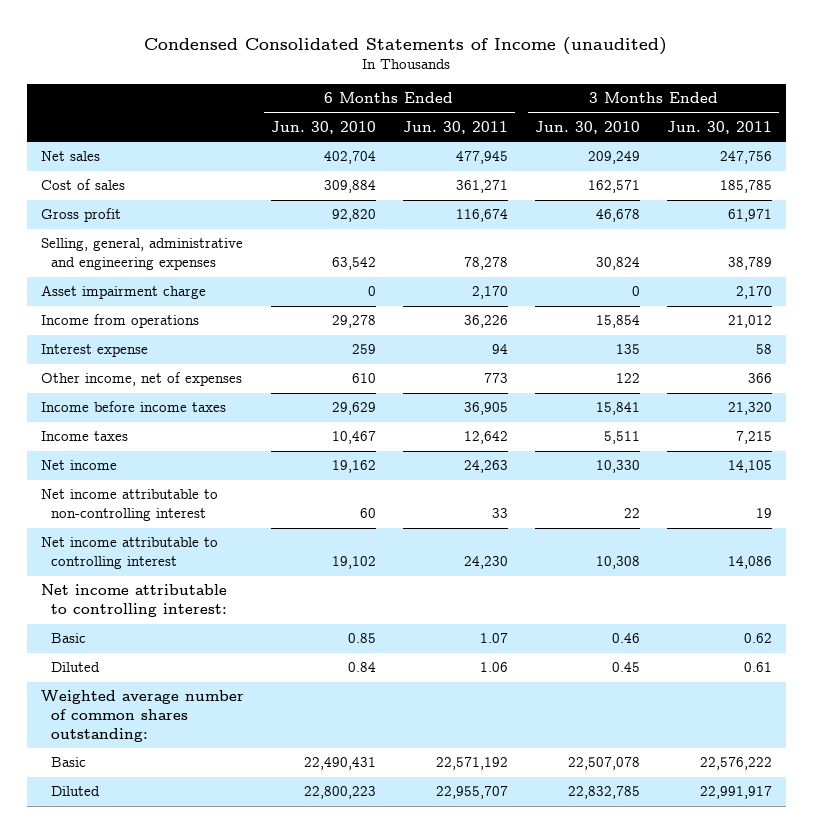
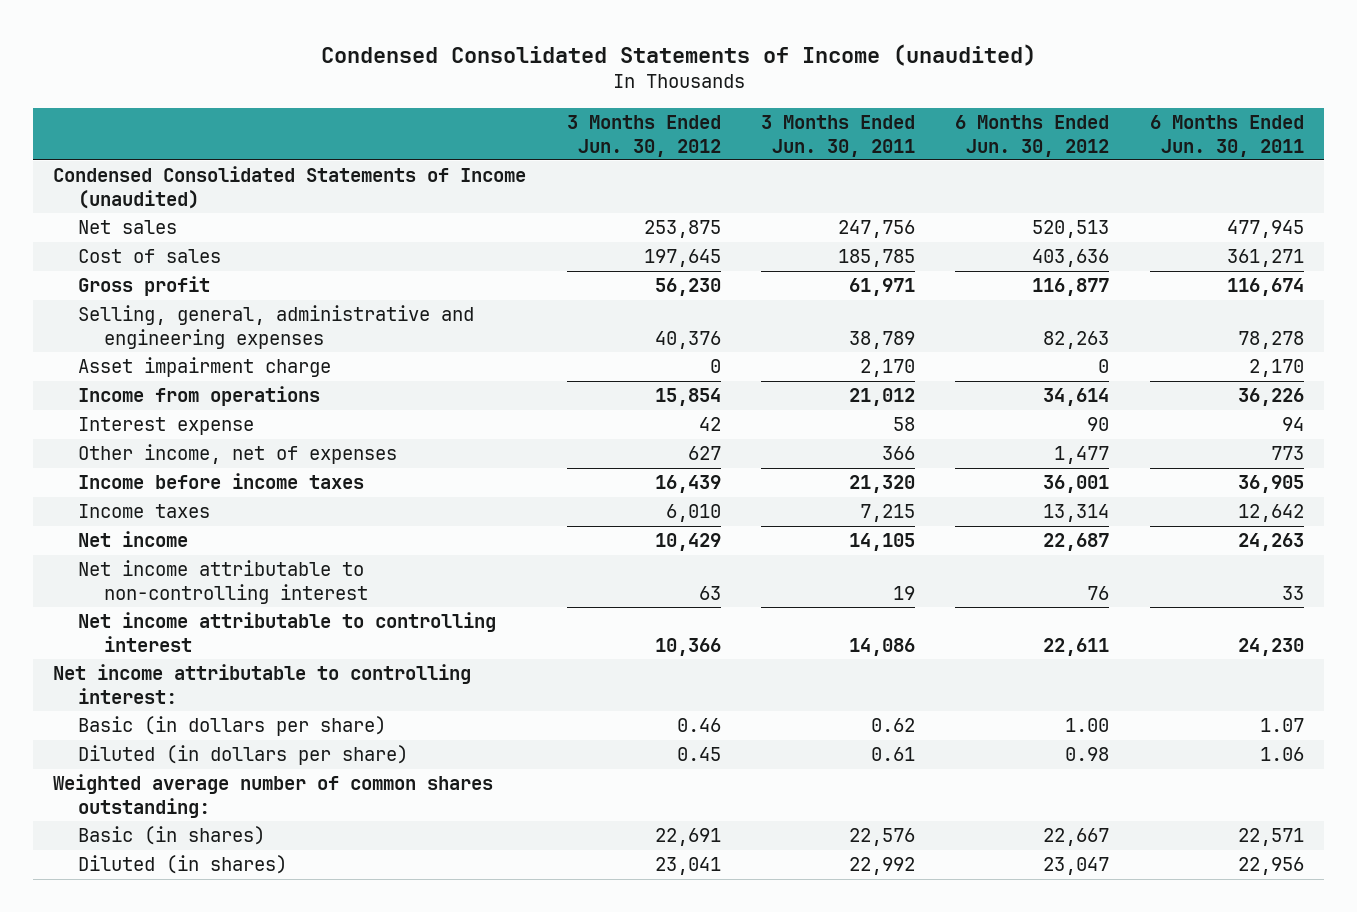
[270,121,376,135] Jun. 30, 2010 -> none
[535,121,641,135] Jun. 30, 2010 -> none
none -> [566,114,721,157] 3 Months Ended Jun. 30, 2012
none -> [955,114,1110,157] 6 Months Ended Jun. 30, 2012
none -> [53,166,527,210] Condensed Consolidated Statements of Income (unaudited)
[51,633,87,644] Basic -> [78,716,387,737] Basic (in dollars per share)
[51,662,101,673] Diluted -> [78,745,409,766] Diluted (in dollars per share)
[51,757,87,768] Basic -> [78,826,266,846] Basic (in shares)
[435,757,508,771] 22,571,192 -> [1237,828,1304,847] 22,571
[700,757,773,771] 22,576,222 -> [849,828,916,847] 22,576
[51,786,101,797] Diluted -> [78,855,288,875] Diluted (in shares)
[435,786,508,800] 22,955,707 -> [1237,857,1304,876] 22,956
[700,786,773,800] 22,991,917 -> [849,857,916,876] 22,992

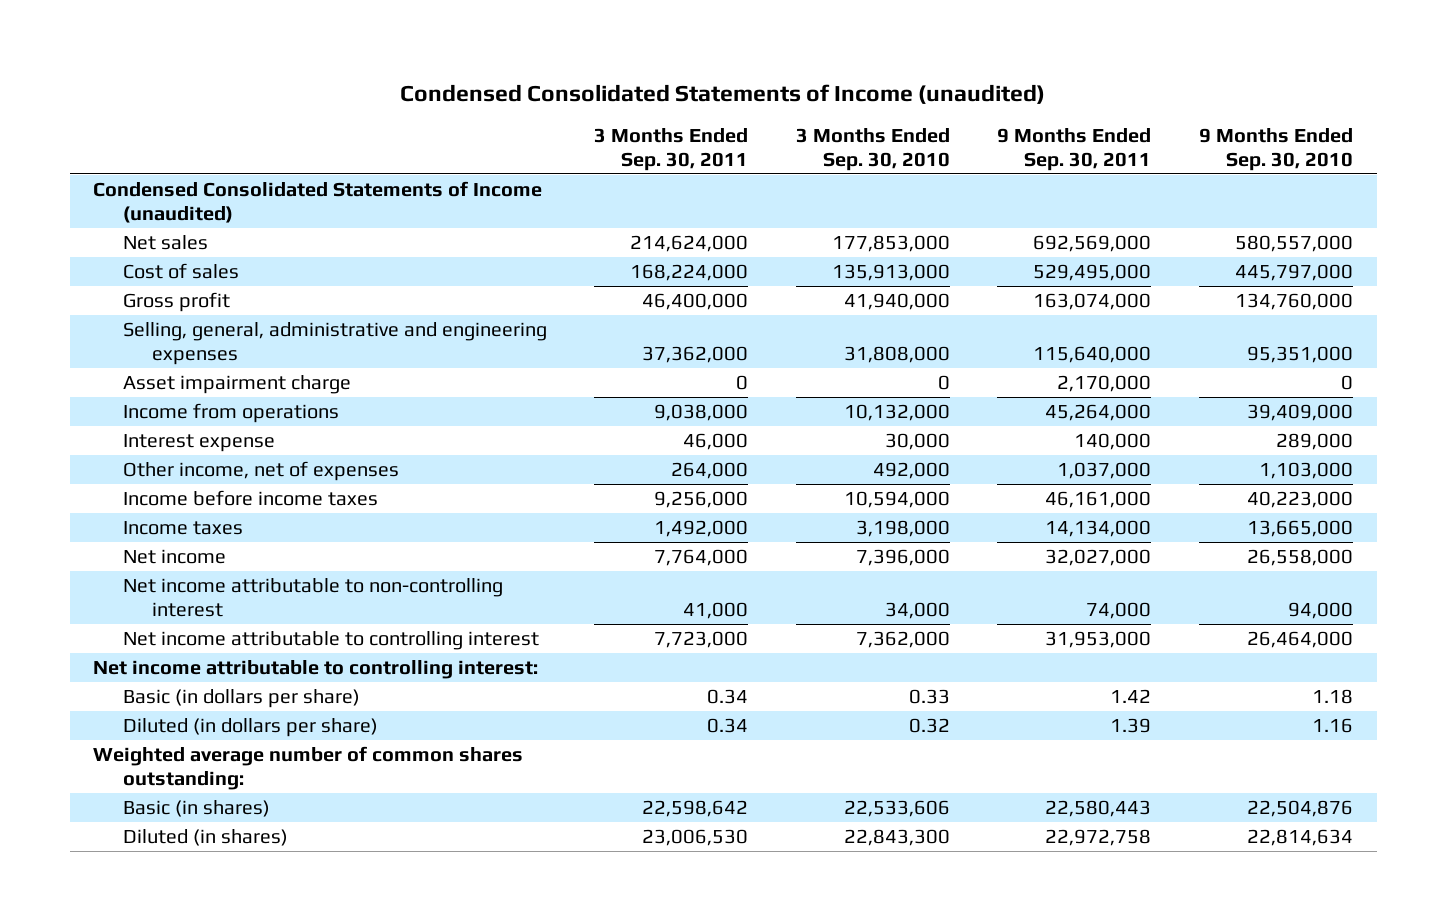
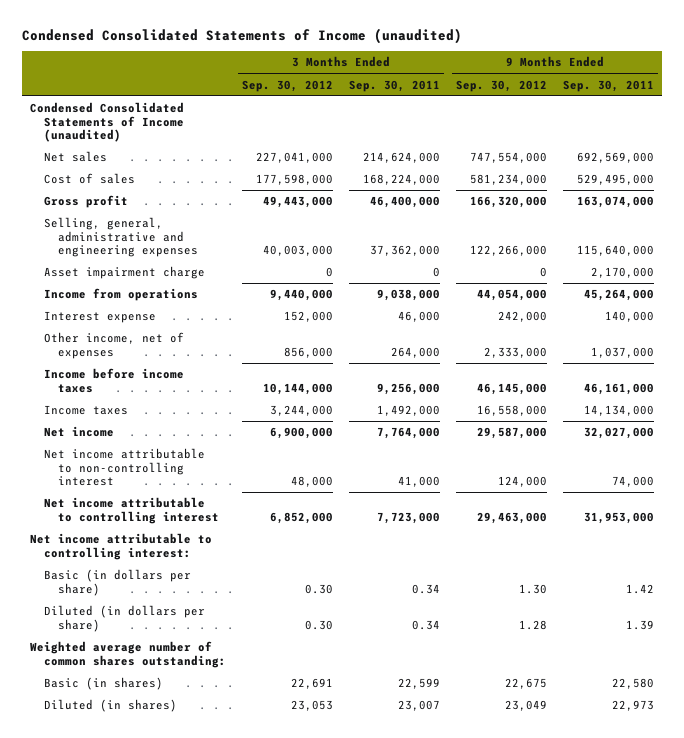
[795,127,950,171] 3 Months Ended Sep. 30, 2010 -> none
[1198,127,1353,171] 9 Months Ended Sep. 30, 2010 -> none
none -> [241,79,333,92] Sep. 30, 2012
none -> [455,79,547,92] Sep. 30, 2012
[642,800,749,818] 22,598,642 -> [397,678,440,690] 22,599
[1045,800,1152,818] 22,580,443 -> [611,678,654,690] 22,580
[642,829,749,847] 23,006,530 -> [397,700,440,712] 23,007
[1045,829,1152,847] 22,972,758 -> [611,700,654,712] 22,973

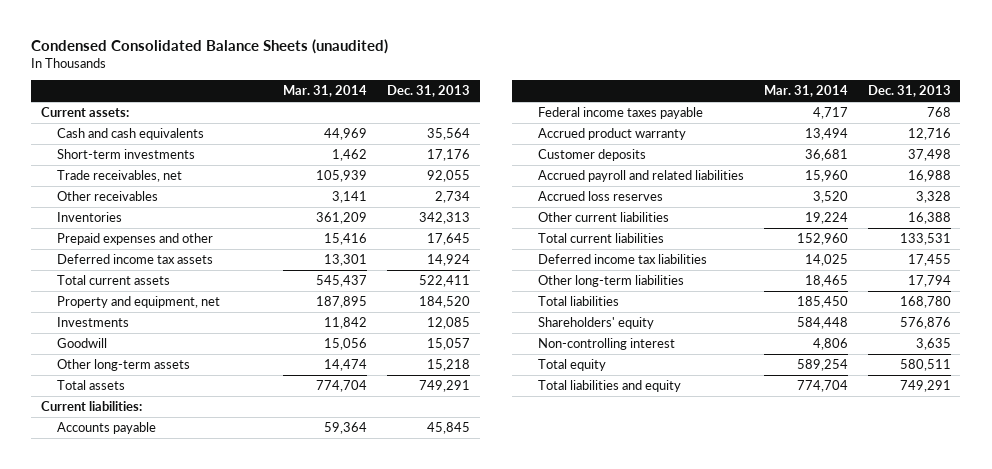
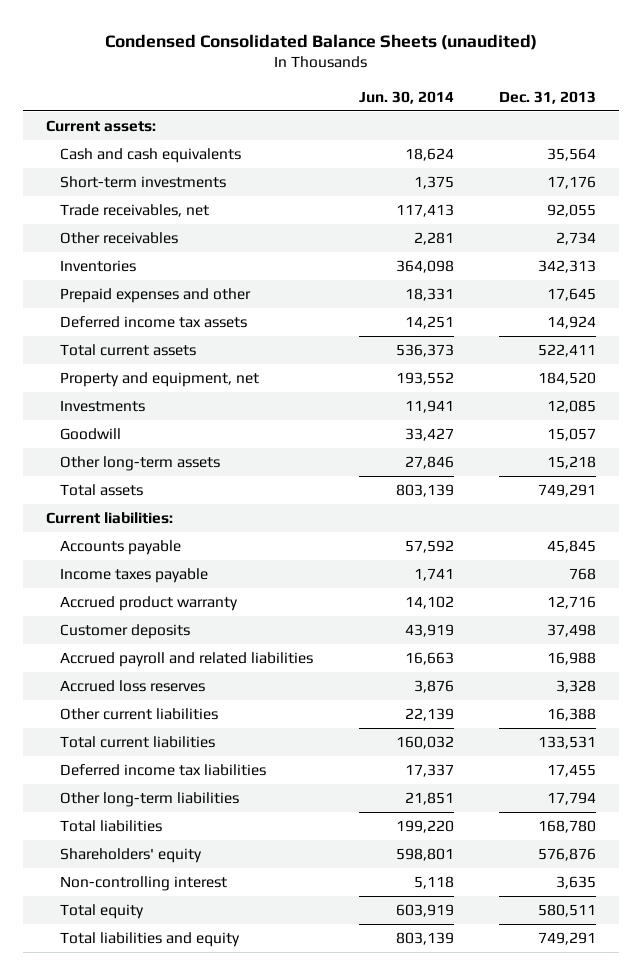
[283,85,368,98] Mar. 31, 2014 -> none
none -> [358,90,454,104] Jun. 30, 2014
[537,107,703,120] Federal income taxes payable -> [60,567,209,583] Income taxes payable

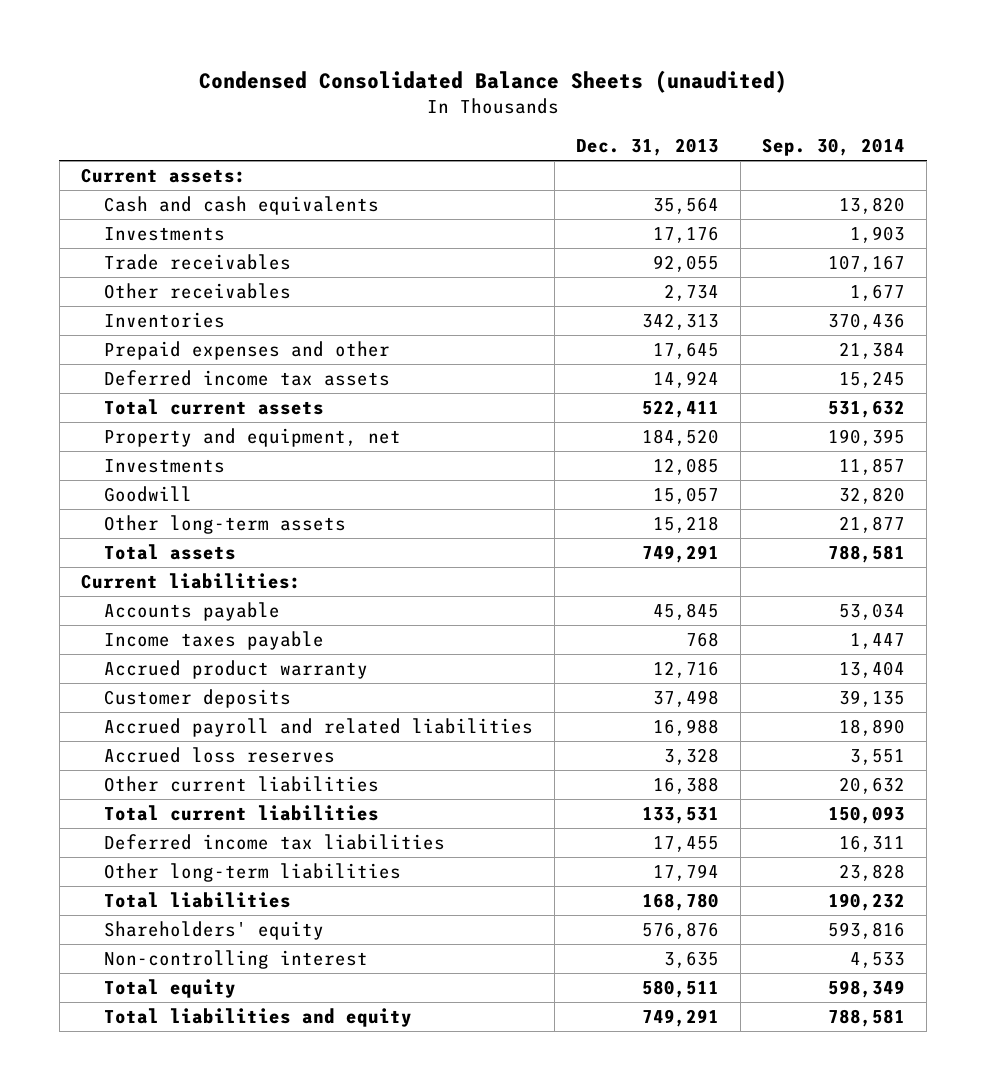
[358,90,454,104] Jun. 30, 2014 -> none
none -> [762,138,906,157] Sep. 30, 2014
[60,175,227,188] Short-term investments -> [104,227,226,242] Investments
[60,203,210,217] Trade receivables, net -> [104,254,292,271] Trade receivables

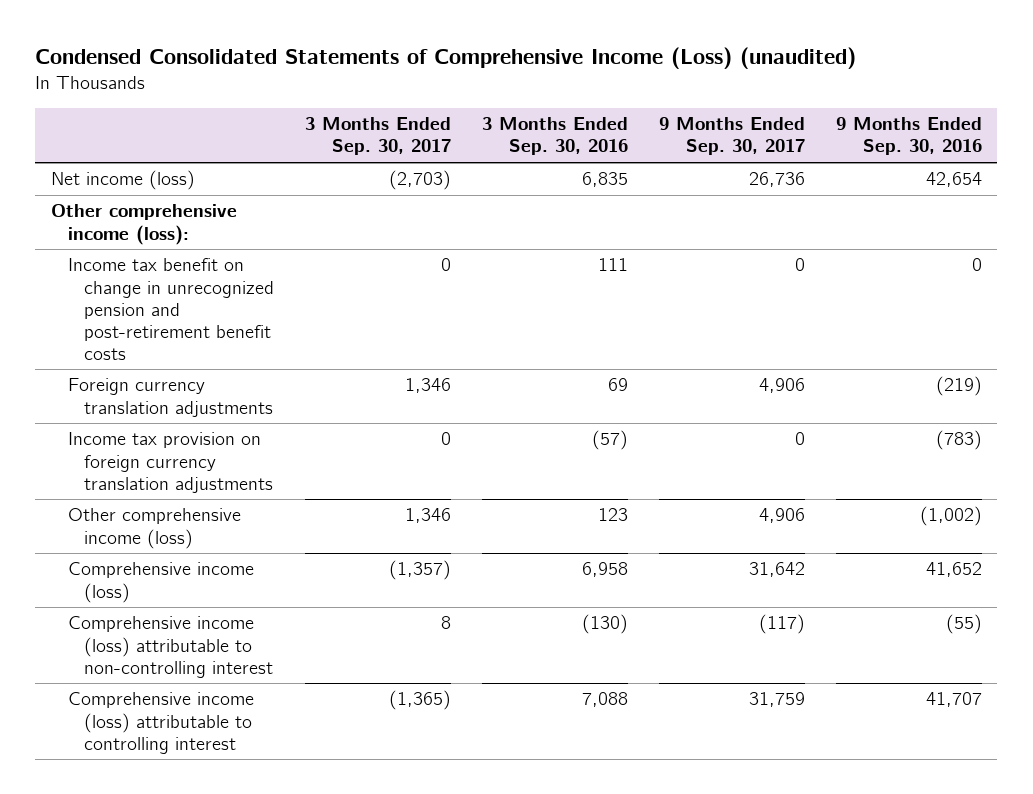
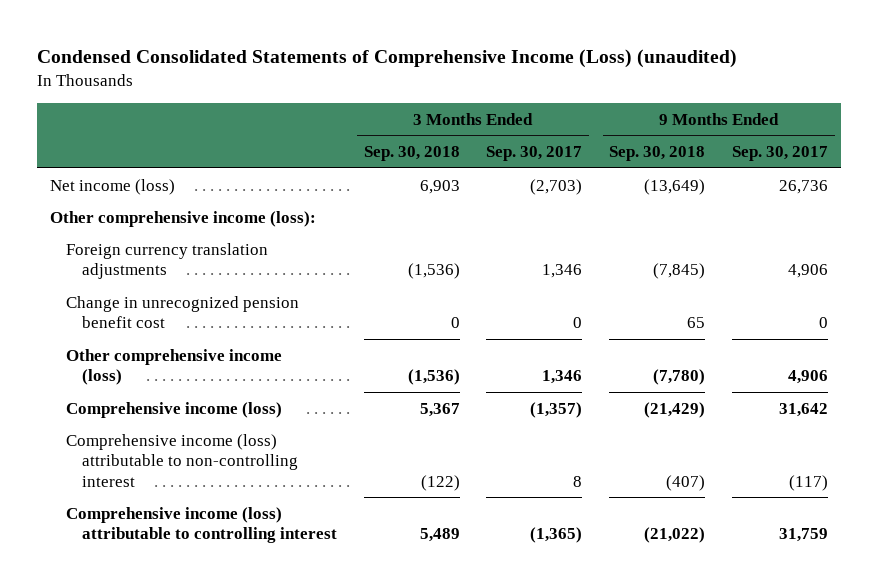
[482,117,629,156] 3 Months Ended Sep. 30, 2016 -> none
[835,117,982,156] 9 Months Ended Sep. 30, 2016 -> none
none -> [363,146,460,162] Sep. 30, 2018
none -> [609,146,706,162] Sep. 30, 2018
[67,258,275,360] Income tax benefit on change in unrecognized pension and post-retirement benefit costs -> none
[67,432,274,493] Income tax provision on foreign currency translation adjustments -> none
none -> [65,295,299,329] Change in unrecognized pension benefit cost

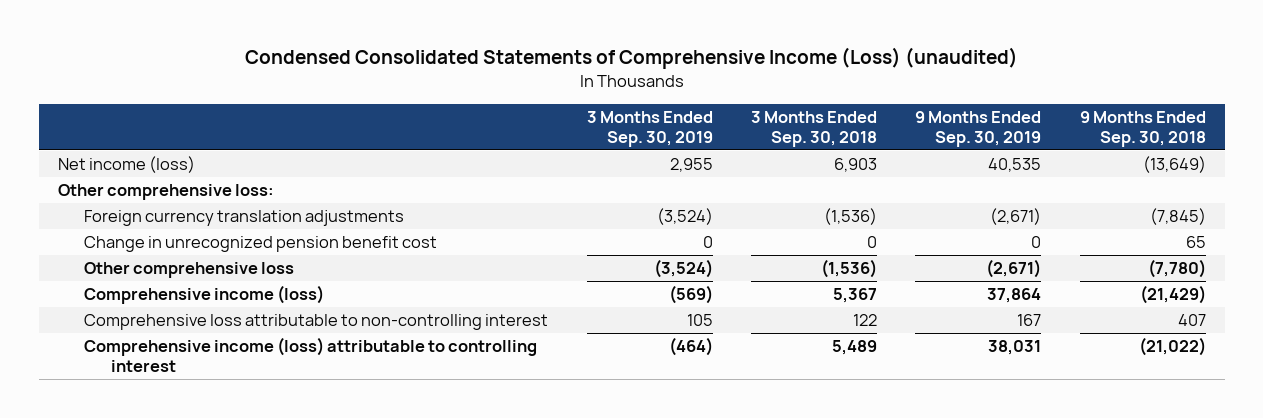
[486,146,583,162] Sep. 30, 2017 -> none
[731,146,828,162] Sep. 30, 2017 -> none
none -> [586,110,713,148] 3 Months Ended Sep. 30, 2019
none -> [915,110,1042,148] 9 Months Ended Sep. 30, 2019
[50,210,317,227] Other comprehensive income (loss): -> [57,184,274,201] Other comprehensive loss:
[65,348,282,386] Other comprehensive income (loss) -> [84,262,295,279] Other comprehensive loss
[65,433,298,487] Comprehensive income (loss) attributable to non-controlling interest -> [84,314,549,331] Comprehensive loss attributable to non-controlling interest
[420,474,460,491] (122) -> [852,314,877,327] 122
[666,474,706,491] (407) -> [1177,314,1206,327] 407

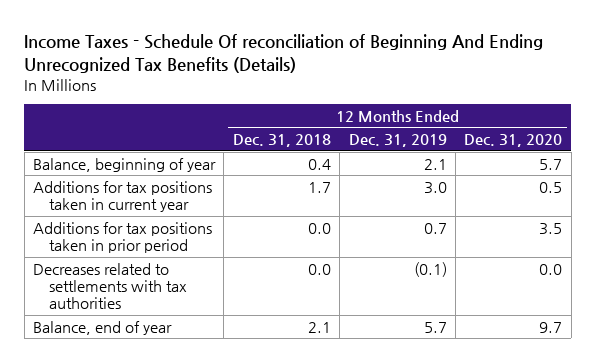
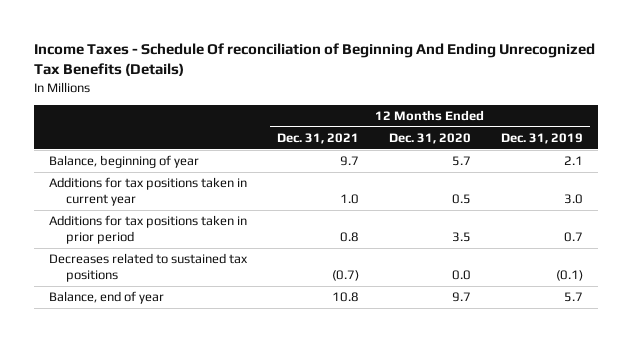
[232,134,331,148] Dec. 31, 2018 -> none
none -> [277,132,360,144] Dec. 31, 2021
[33,262,187,310] Decreases related to settlements with tax authorities -> [49,253,249,282] Decreases related to sustained tax positions

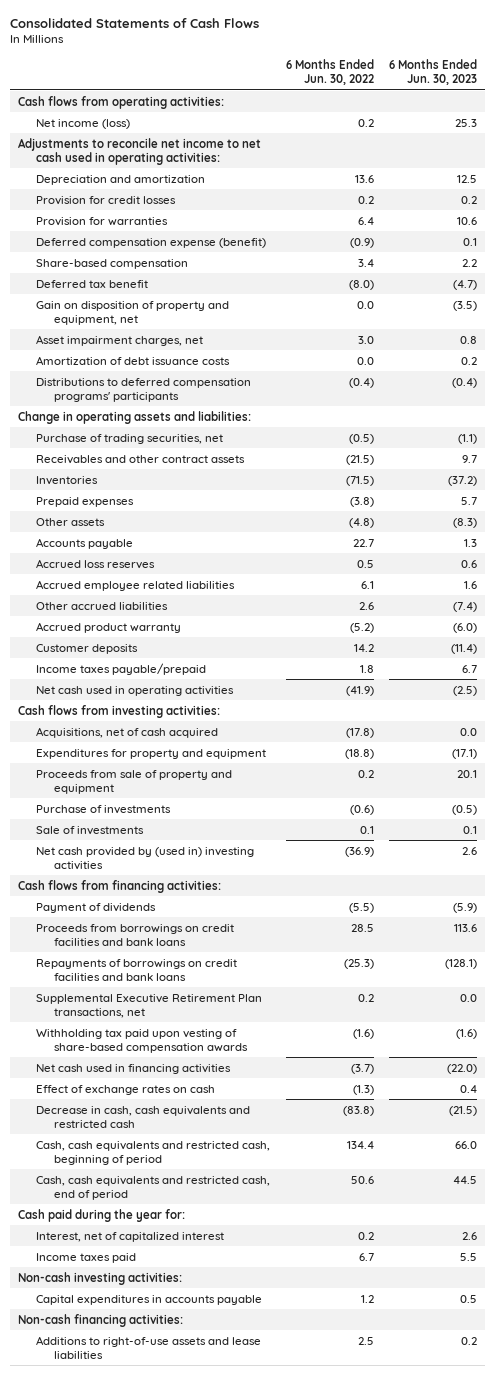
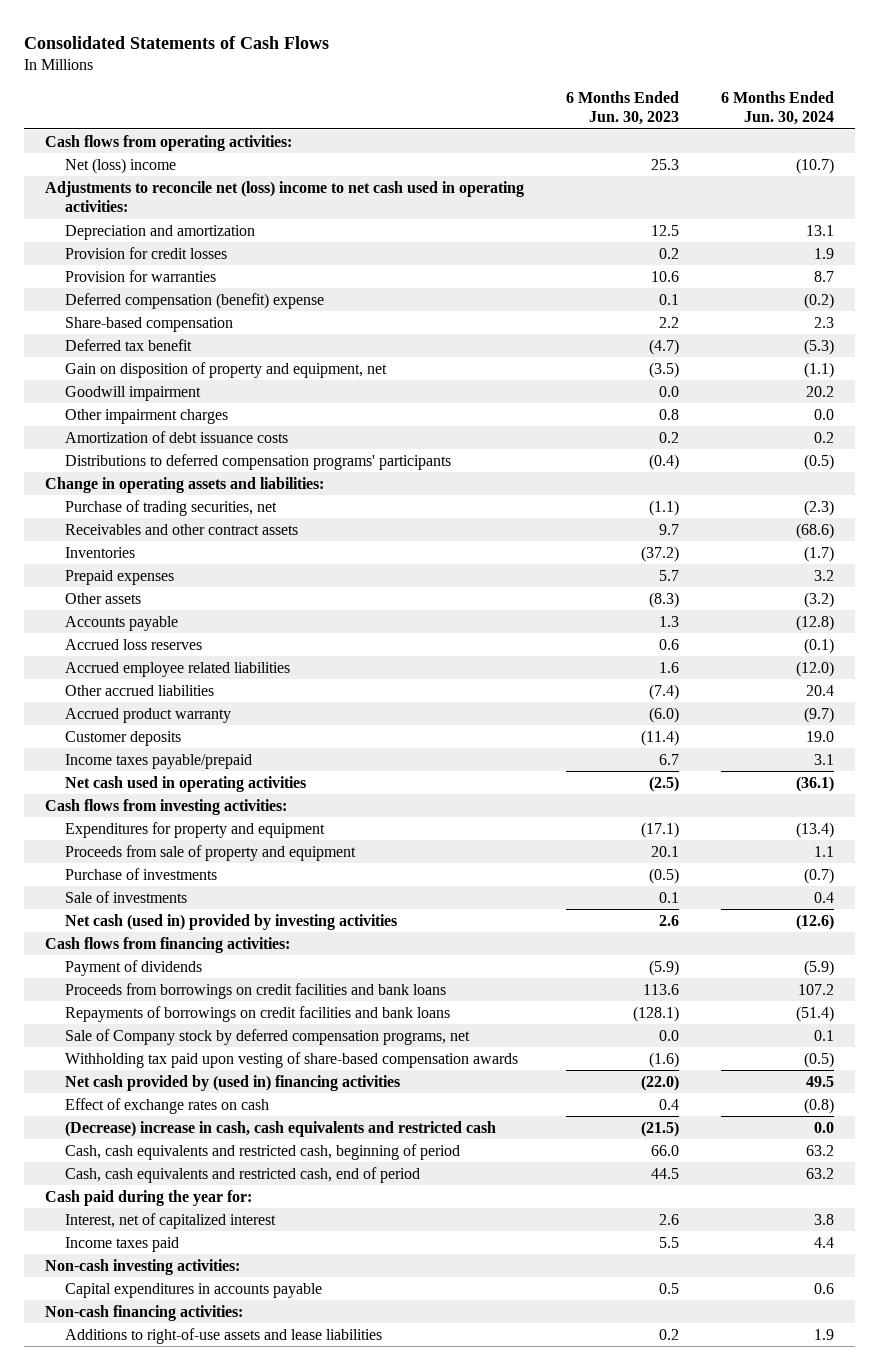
[285,59,374,86] 6 Months Ended Jun. 30, 2022 -> none
none -> [721,90,835,126] 6 Months Ended Jun. 30, 2024
[35,118,130,129] Net income (loss) -> [64,157,176,174] Net (loss) income
[17,137,261,165] Adjustments to reconcile net income to net cash used in operating activities: -> [45,180,525,213] Adjustments to reconcile net (loss) income to net cash used in operating activities:
[35,237,266,248] Deferred compensation expense (benefit) -> [64,292,324,309] Deferred compensation (benefit) expense
[35,334,203,346] Asset impairment charges, net -> none
none -> [64,385,201,401] Goodwill impairment
none -> [64,408,228,424] Other impairment charges
[35,726,218,738] Acquisitions, net of cash acquired -> none
[35,846,254,870] Net cash provided by (used in) investing activities -> [64,913,397,930] Net cash (used in) provided by investing activities
[35,993,262,1018] Supplemental Executive Retirement Plan transactions, net -> [64,1028,470,1045] Sale of Company stock by deferred compensation programs, net
[35,1063,231,1074] Net cash used in financing activities -> [64,1074,400,1091] Net cash provided by (used in) financing activities
[35,1105,250,1128] Decrease in cash, cash equivalents and restricted cash -> [64,1120,496,1137] (Decrease) increase in cash, cash equivalents and restricted cash

